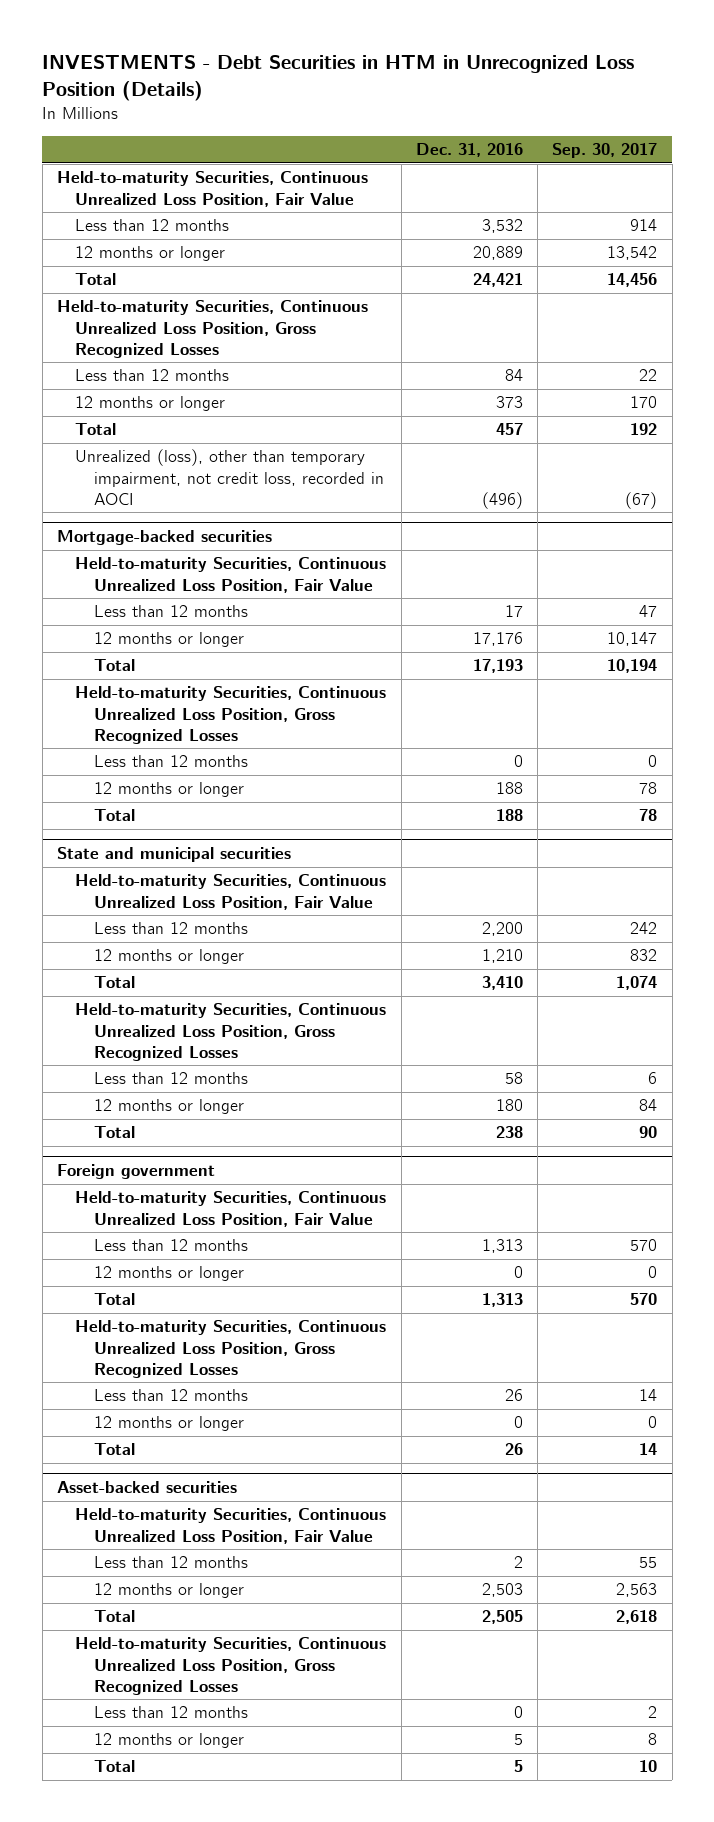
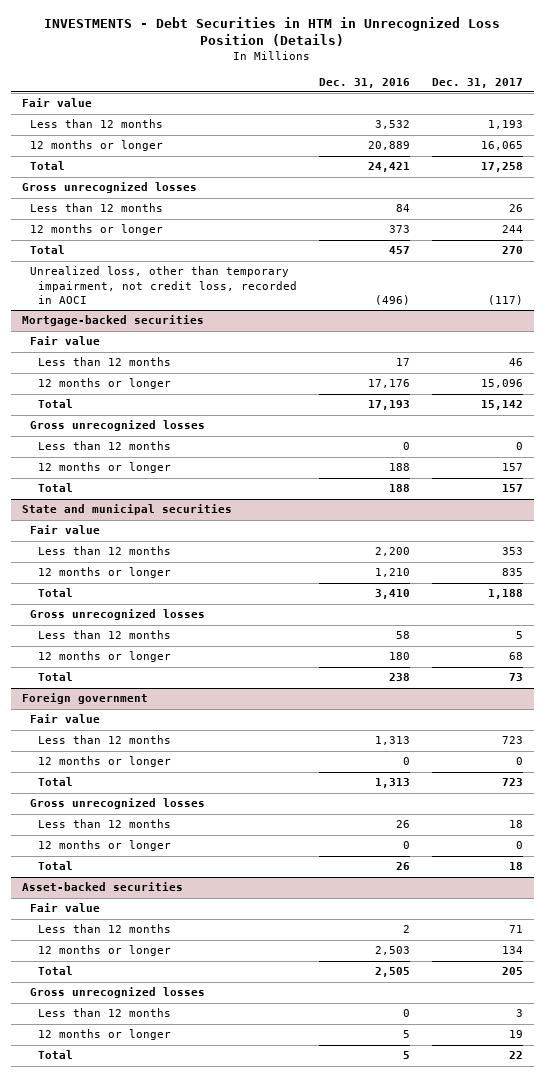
[552,143,658,159] Sep. 30, 2017 -> none
none -> [432,77,524,88] Dec. 31, 2017
[57,171,369,207] Held-to-maturity Securities, Continuous Unrealized Loss Position, Fair Value -> [21,98,92,108] Fair value
[57,300,369,358] Held-to-maturity Securities, Continuous Unrealized Loss Position, Gross Recognized Losses -> none
none -> [21,182,197,194] Gross unrecognized losses
[75,449,384,505] Unrealized (loss), other than temporary impairment, not credit loss, recorded in AOCI -> [29,266,298,304] Unrealized loss, other than temporary impairment, not credit loss, recorded in AOCI
[75,557,387,593] Held-to-maturity Securities, Continuous Unrealized Loss Position, Fair Value -> [29,336,100,346] Fair value
[75,686,387,744] Held-to-maturity Securities, Continuous Unrealized Loss Position, Gross Recognized Losses -> none
none -> [29,420,205,432] Gross unrecognized losses
[75,874,387,910] Held-to-maturity Securities, Continuous Unrealized Loss Position, Fair Value -> [29,525,100,535] Fair value
[75,1003,387,1061] Held-to-maturity Securities, Continuous Unrealized Loss Position, Gross Recognized Losses -> none
none -> [29,609,205,621] Gross unrecognized losses
[75,1191,387,1227] Held-to-maturity Securities, Continuous Unrealized Loss Position, Fair Value -> [29,714,100,724] Fair value
[75,1320,387,1378] Held-to-maturity Securities, Continuous Unrealized Loss Position, Gross Recognized Losses -> none
none -> [29,798,205,810] Gross unrecognized losses
[75,1508,387,1544] Held-to-maturity Securities, Continuous Unrealized Loss Position, Fair Value -> [29,903,100,913] Fair value
[75,1637,387,1695] Held-to-maturity Securities, Continuous Unrealized Loss Position, Gross Recognized Losses -> none
none -> [29,987,205,999] Gross unrecognized losses

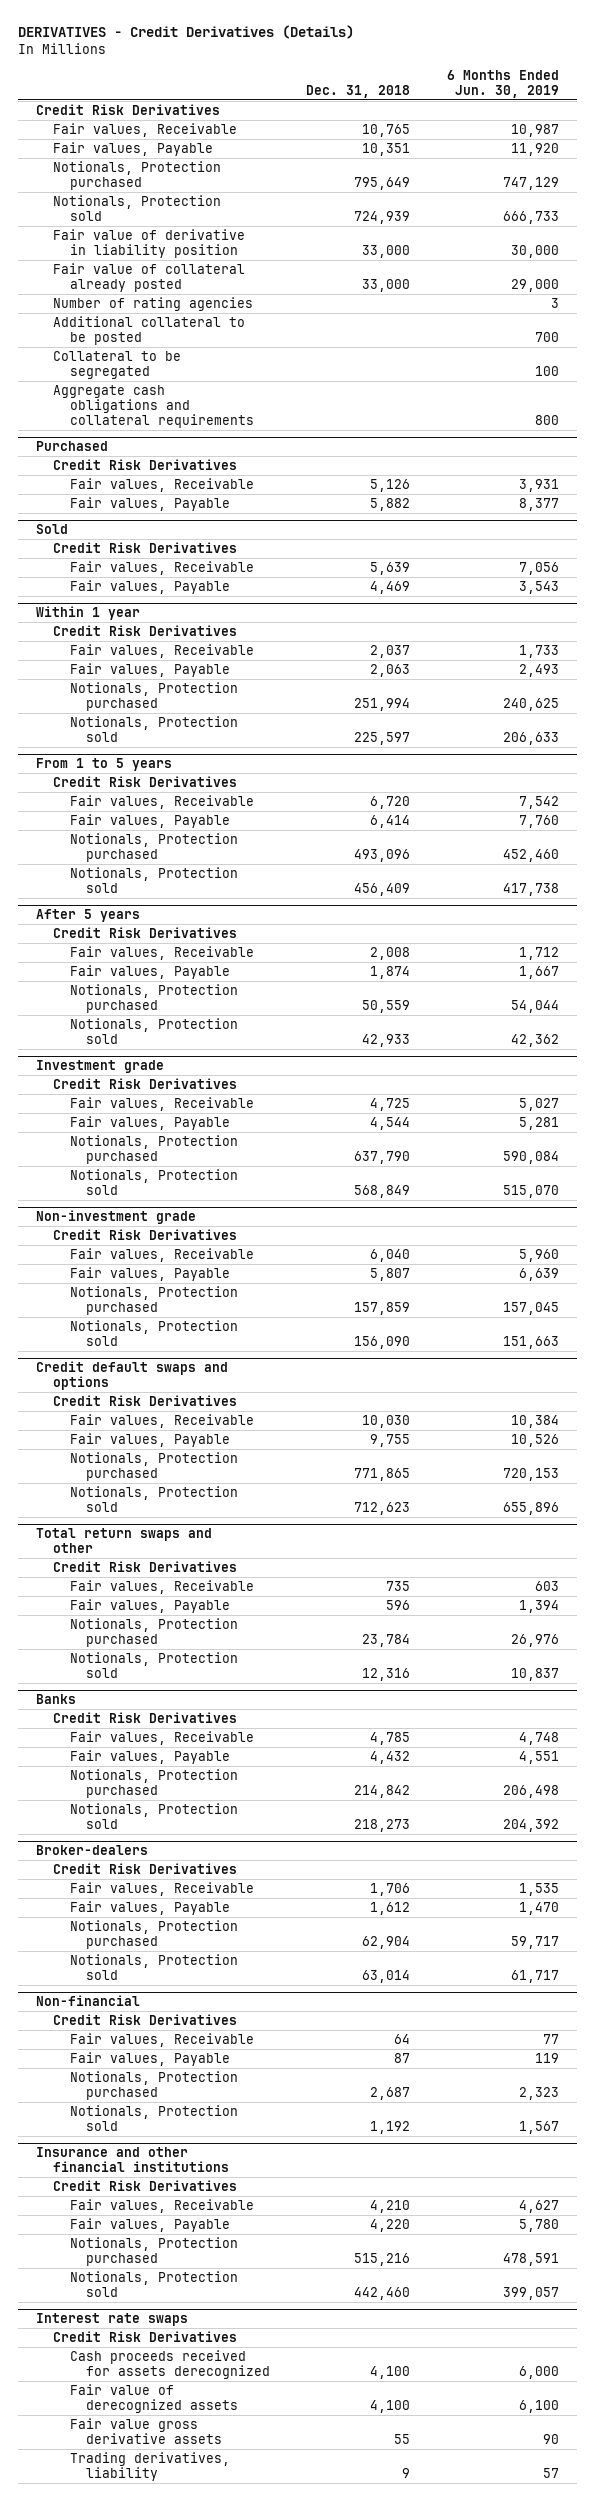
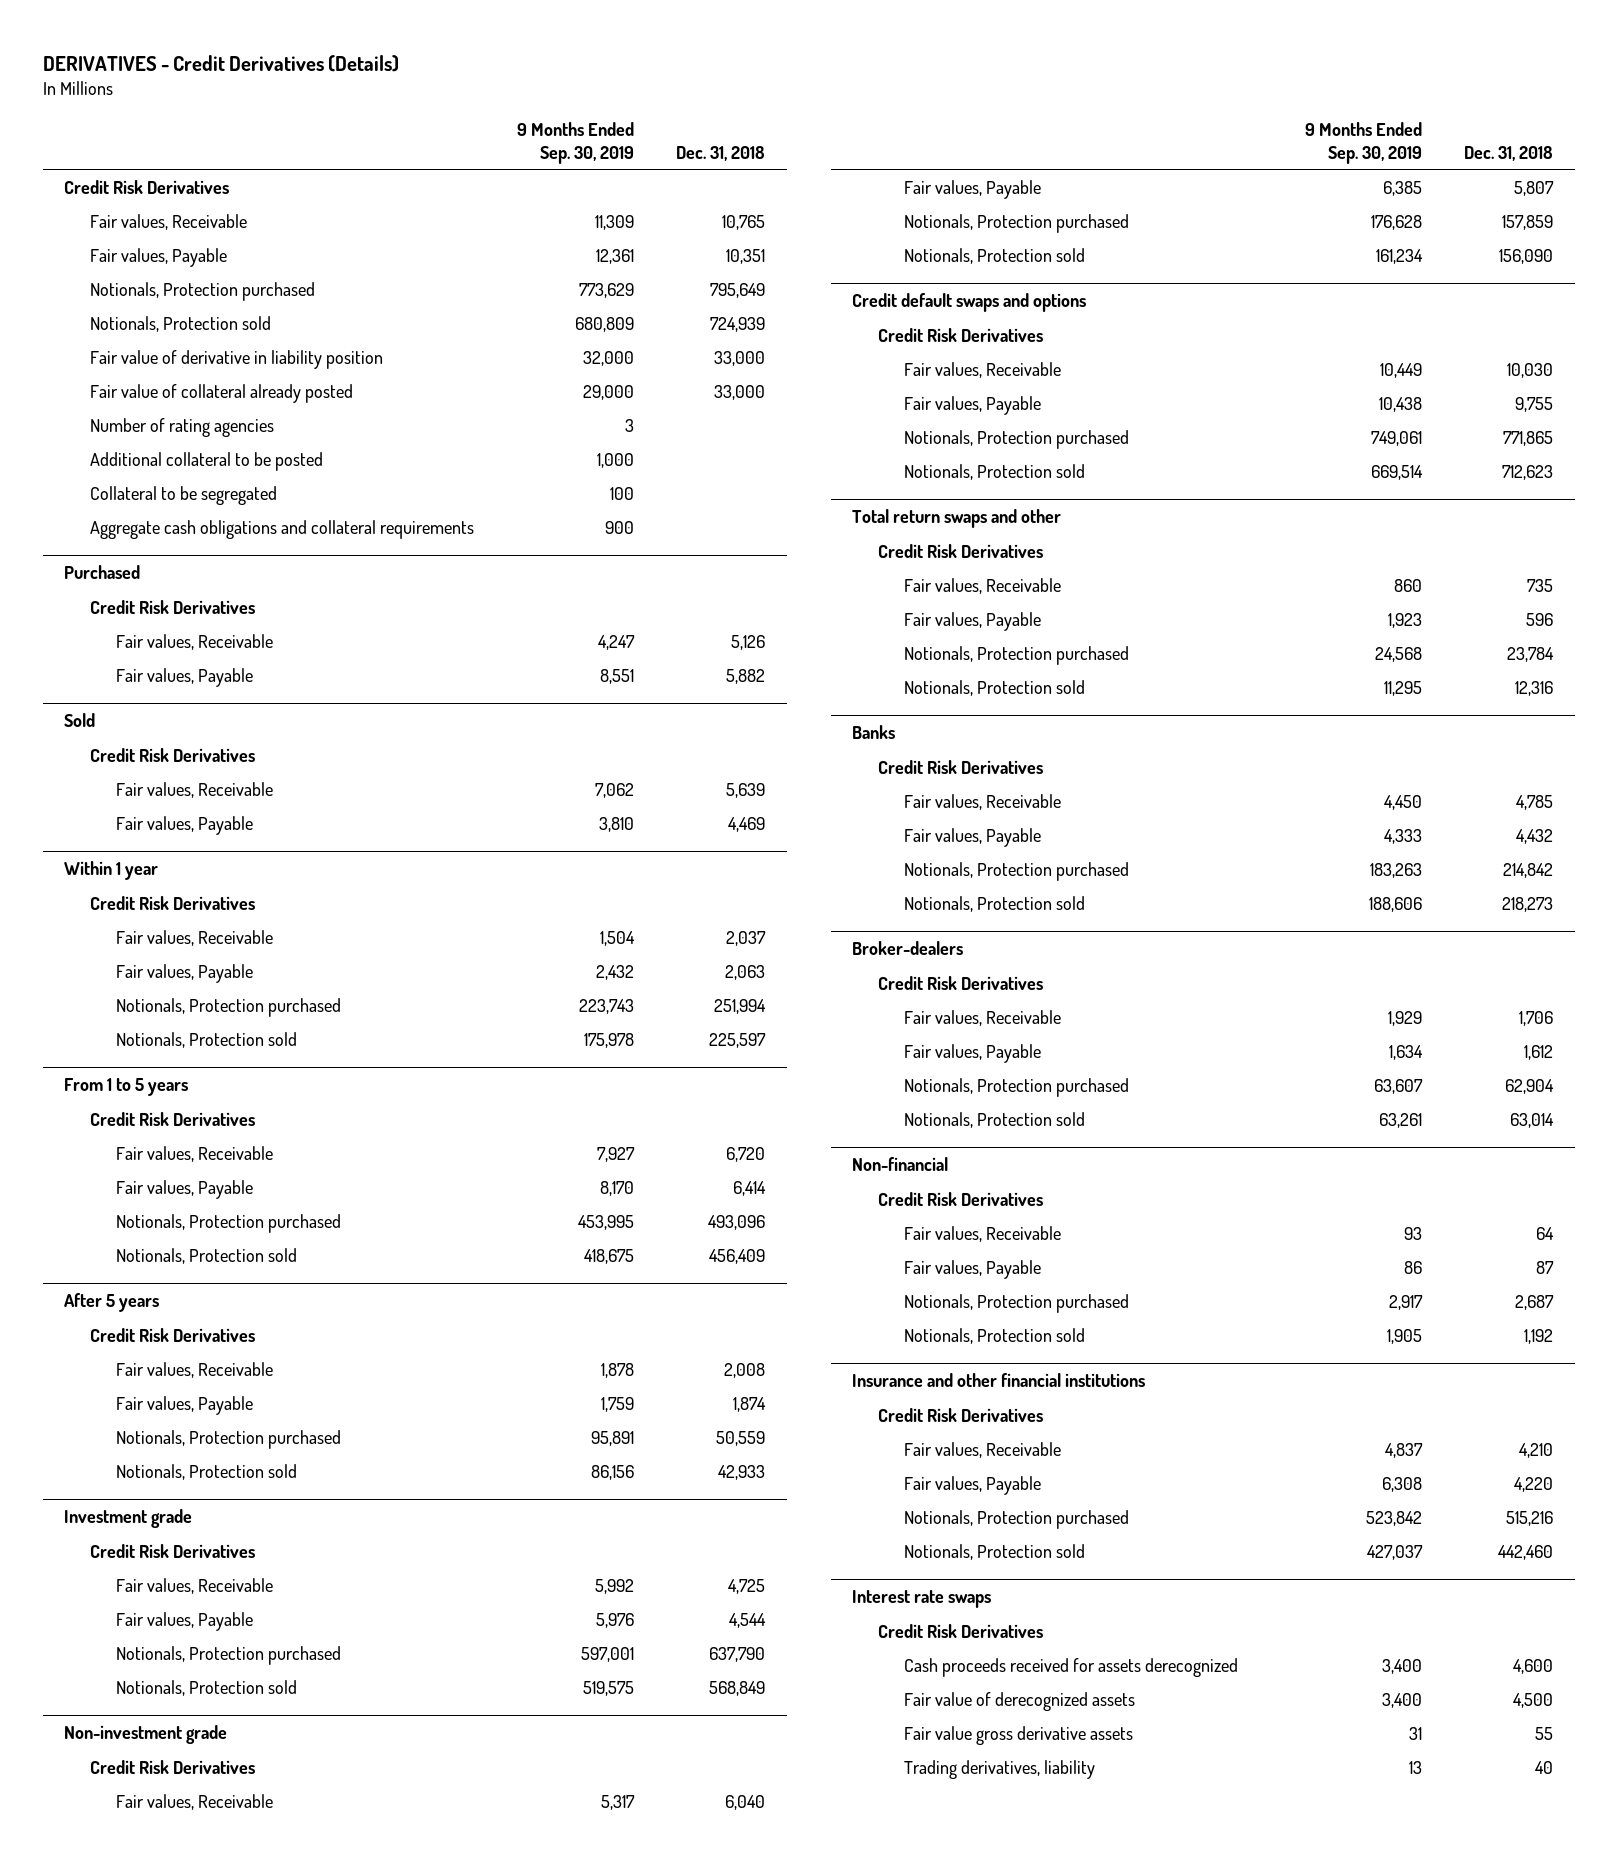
[446,69,559,98] 6 Months Ended Jun. 30, 2019 -> none
none -> [516,122,634,164] 9 Months Ended Sep. 30, 2019
[370,2365,411,2379] 4,100 -> [1513,1658,1554,1674] 4,600
[370,2399,411,2413] 4,100 -> [1513,1692,1554,1708] 4,500
[402,2467,411,2478] 9 -> [1535,1760,1554,1774] 40

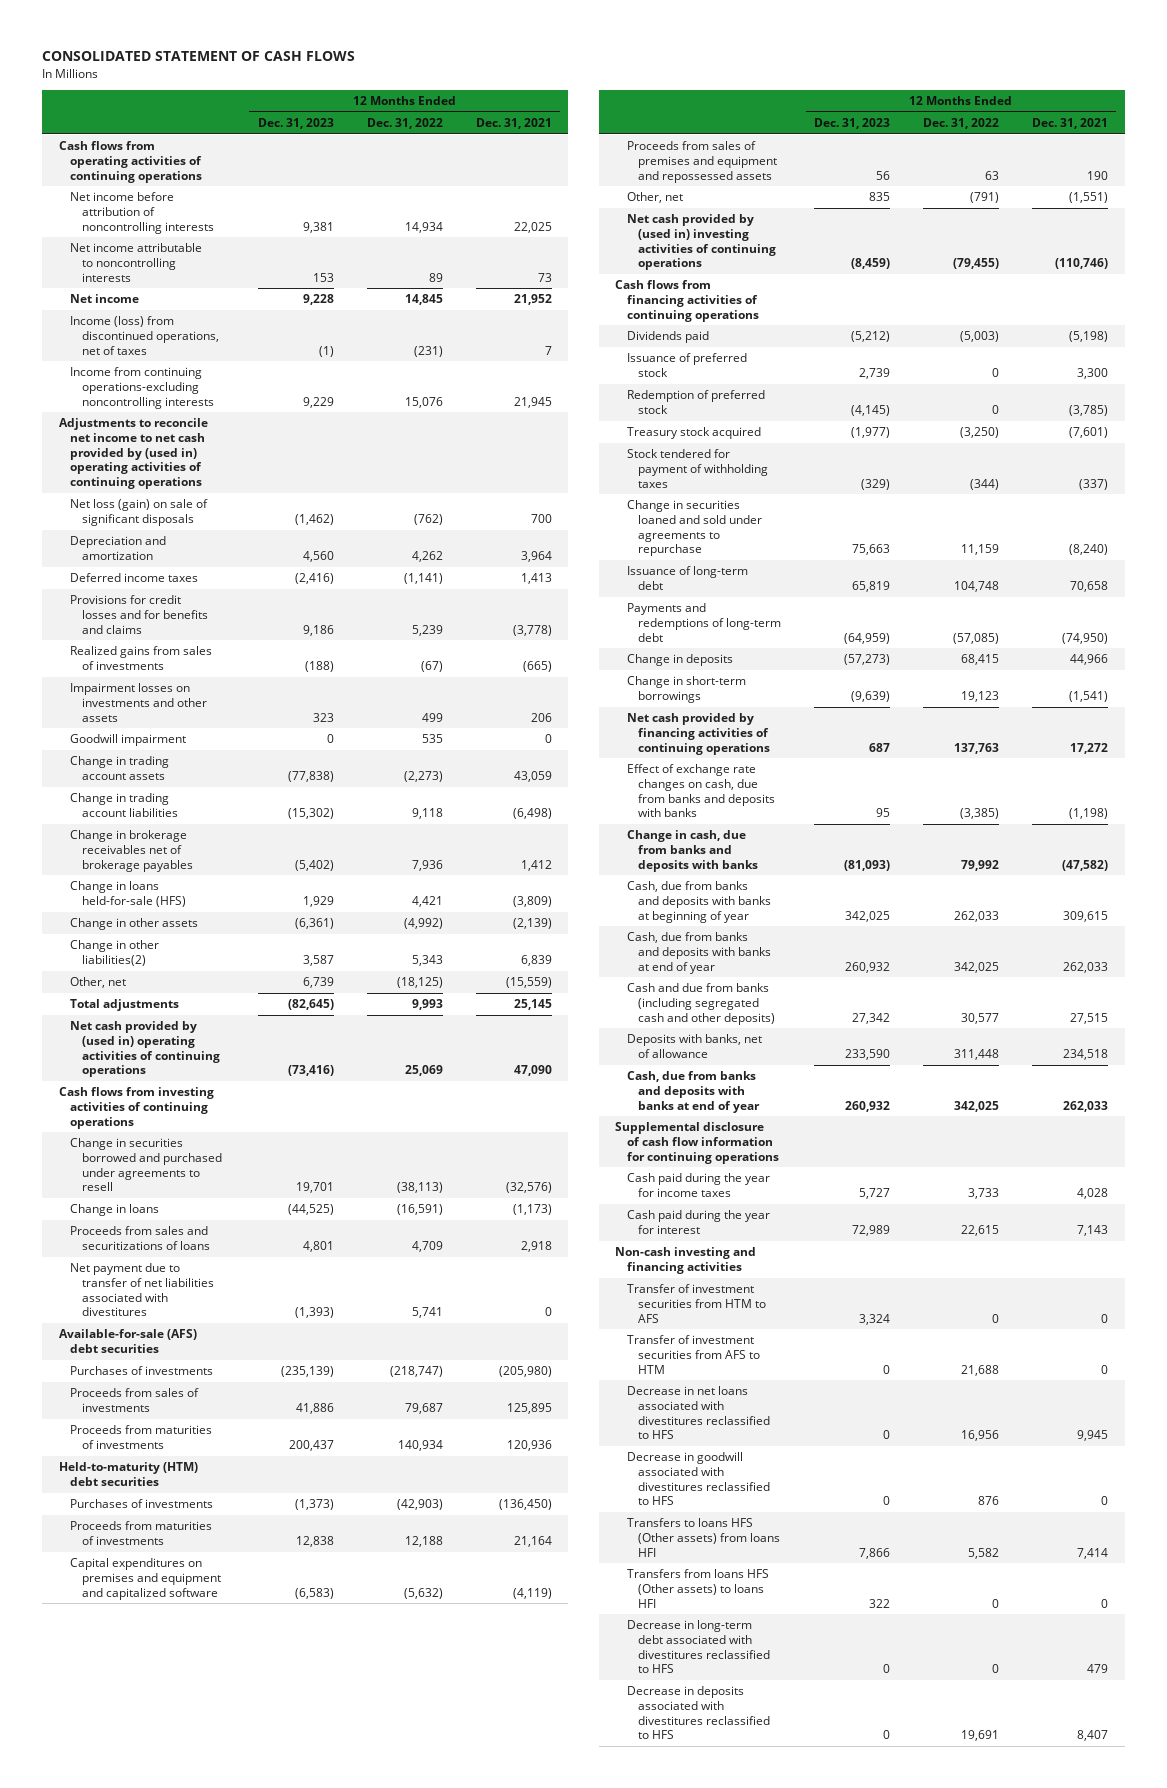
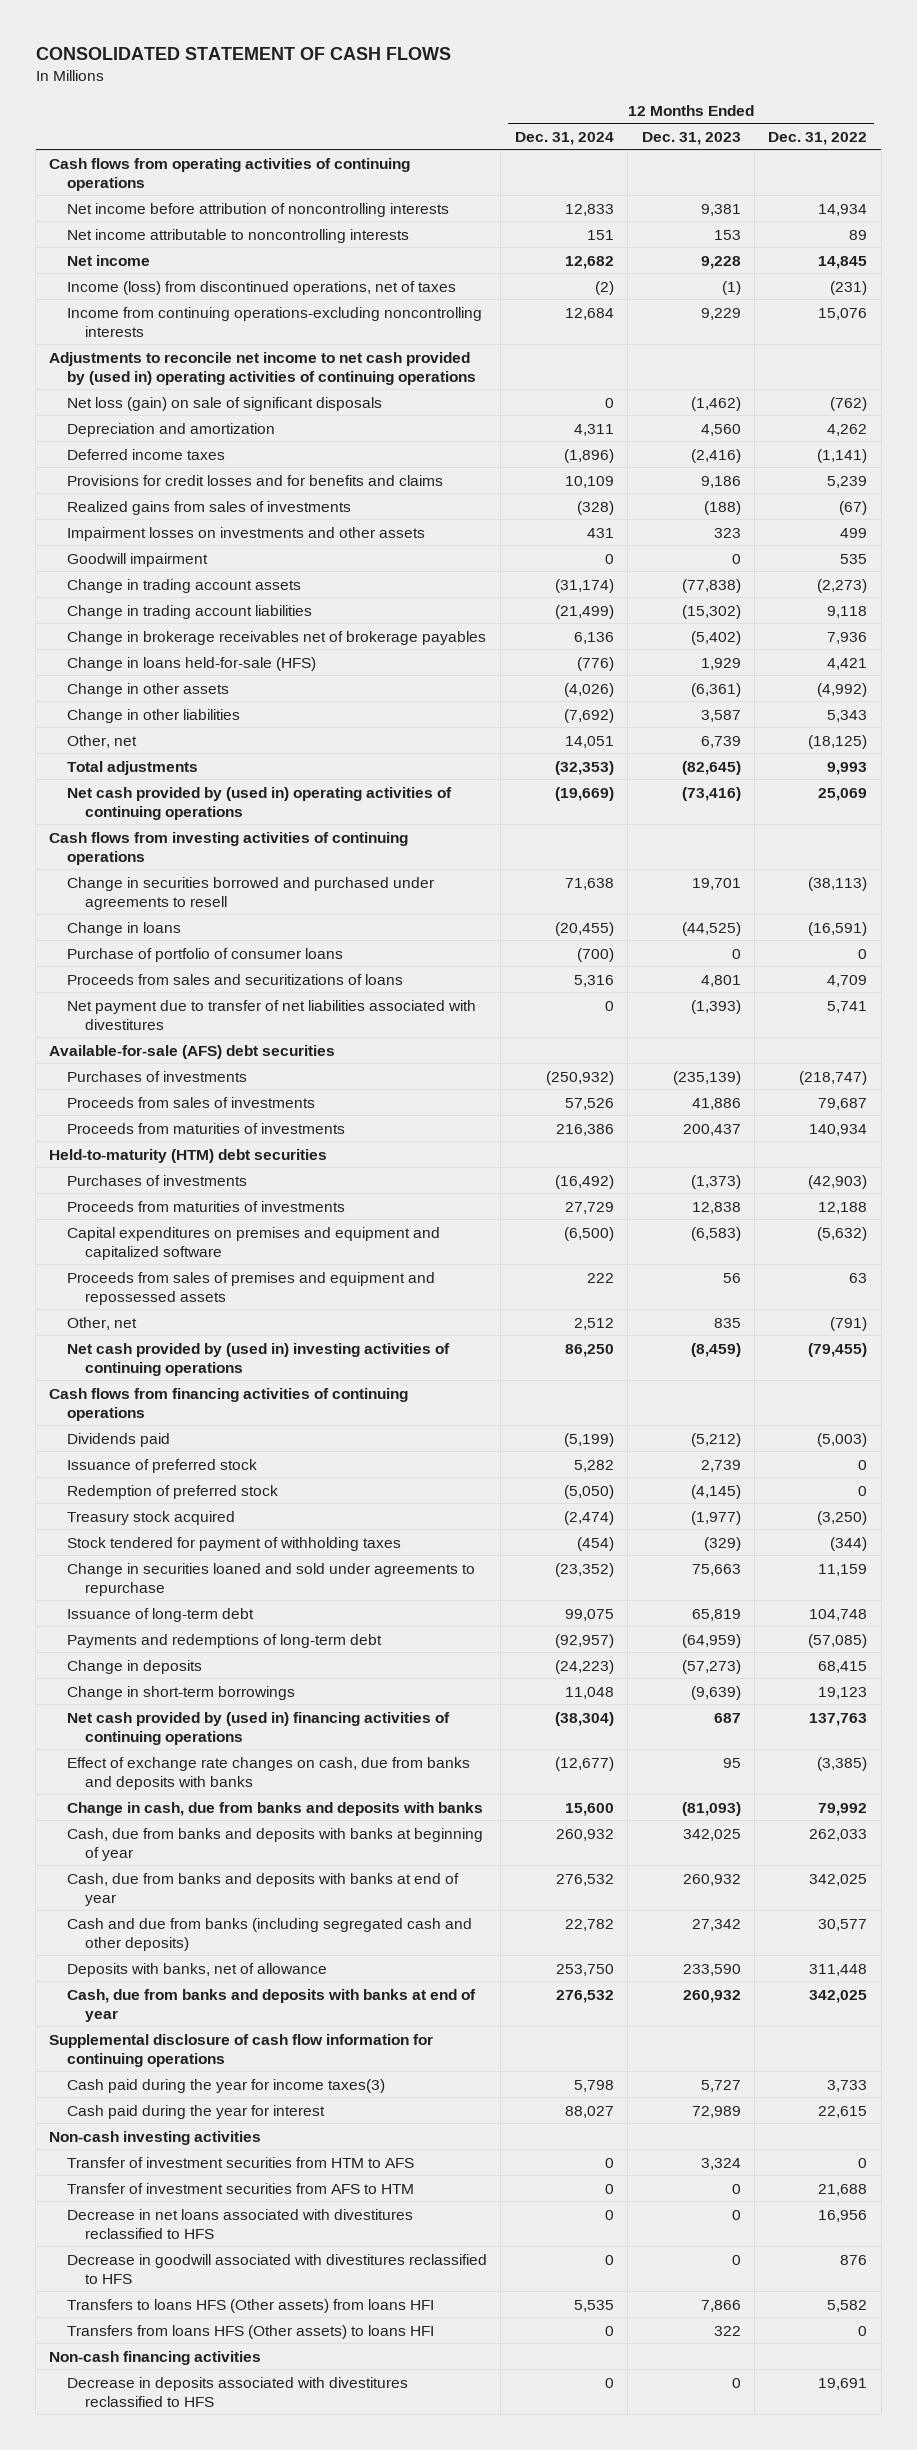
[475,118,552,130] Dec. 31, 2021 -> none
none -> [514,131,614,145] Dec. 31, 2024
[70,940,160,967] Change in other liabilities(2) -> [66,708,240,723] Change in other liabilities
none -> [66,947,343,962] Purchase of portfolio of consumer loans
[626,713,771,755] Net cash provided by financing activities of continuing operations -> [66,1711,450,1745] Net cash provided by (used in) financing activities of continuing operations
[626,1173,770,1198] Cash paid during the year for income taxes -> [66,2078,385,2093] Cash paid during the year for income taxes(3)
[615,1247,757,1275] Non-cash investing and financing activities -> [49,2130,262,2145] Non-cash investing activities
[626,1620,771,1674] Decrease in long-term debt associated with divestitures reclassified to HFS -> none
none -> [49,2350,262,2365] Non-cash financing activities

